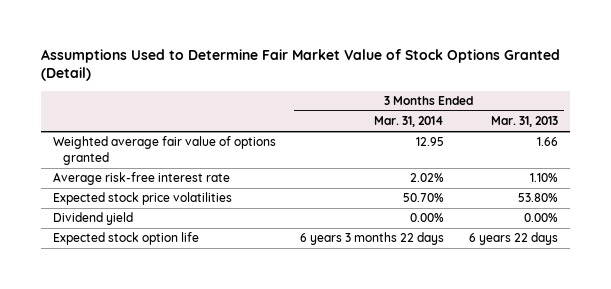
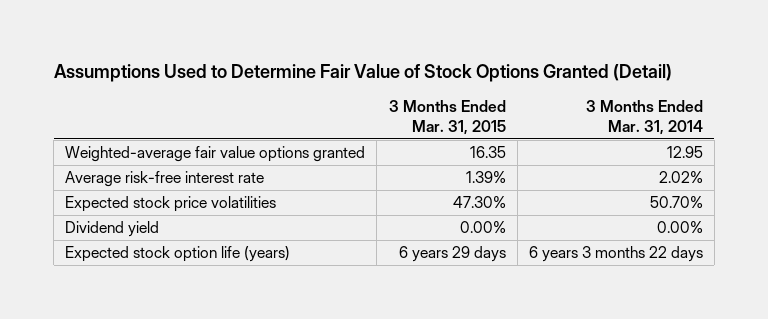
[40,48,560,82] Assumptions Used to Determine Fair Market Value of Stock Options Granted (Detail) -> [53,64,672,83] Assumptions Used to Determine Fair Value of Stock Options Granted (Detail)
[490,116,558,128] Mar. 31, 2013 -> none
none -> [388,99,506,135] 3 Months Ended Mar. 31, 2015
[52,136,276,165] Weighted average fair value of options granted -> [65,146,366,163] Weighted-average fair value options granted
[52,232,199,246] Expected stock option life -> [65,246,291,263] Expected stock option life (years)

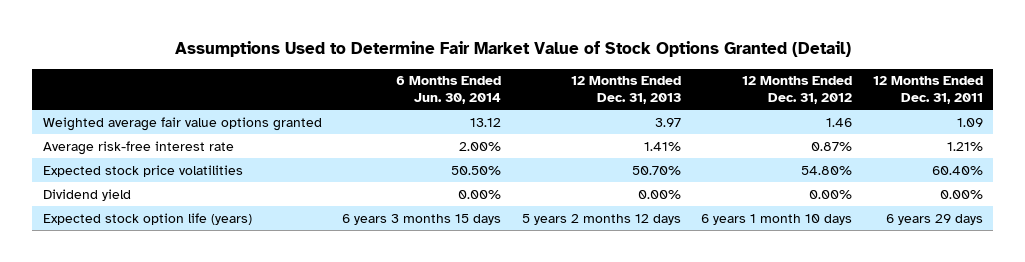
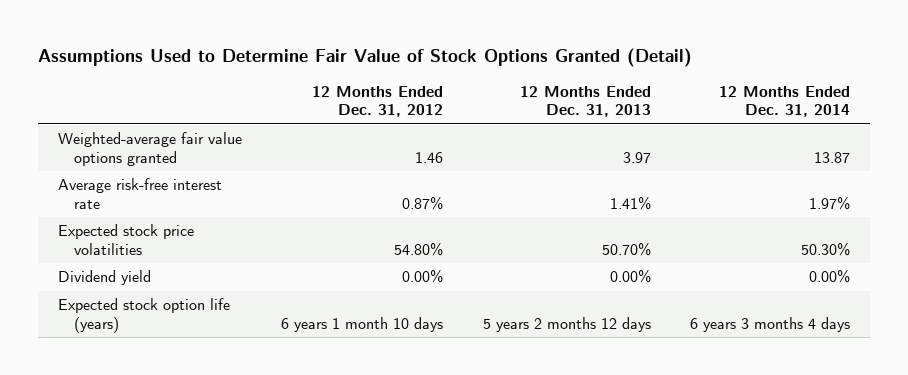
[174,41,851,58] Assumptions Used to Determine Fair Market Value of Stock Options Granted (Detail) -> [37,47,692,67] Assumptions Used to Determine Fair Value of Stock Options Granted (Detail)
[396,76,502,104] 6 Months Ended Jun. 30, 2014 -> none
[872,76,983,104] 12 Months Ended Dec. 31, 2011 -> none
none -> [719,85,851,118] 12 Months Ended Dec. 31, 2014
[42,116,322,131] Weighted average fair value options granted -> [57,132,242,166] Weighted-average fair value options granted

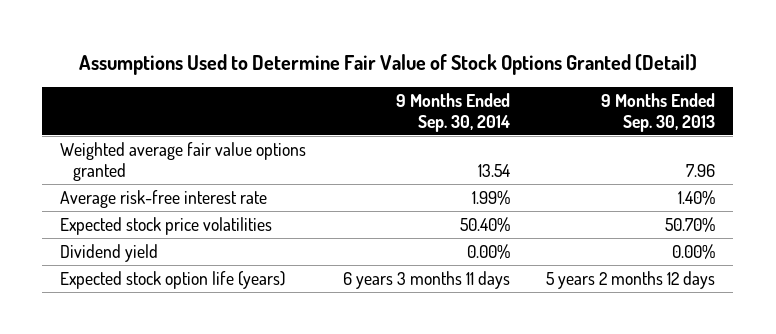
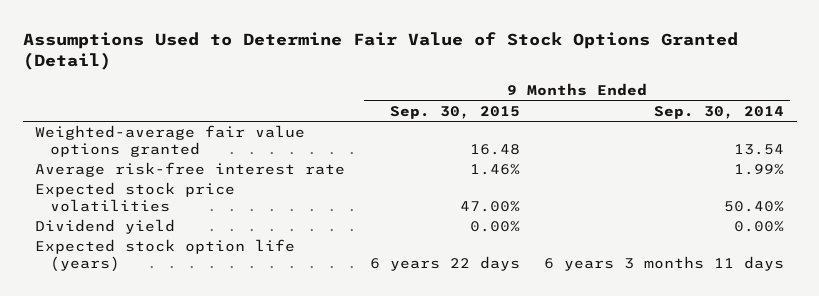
[601,92,716,132] 9 Months Ended Sep. 30, 2013 -> none
none -> [389,105,520,119] Sep. 30, 2015
[60,141,307,181] Weighted average fair value options granted -> [35,125,306,157] Weighted-average fair value options granted

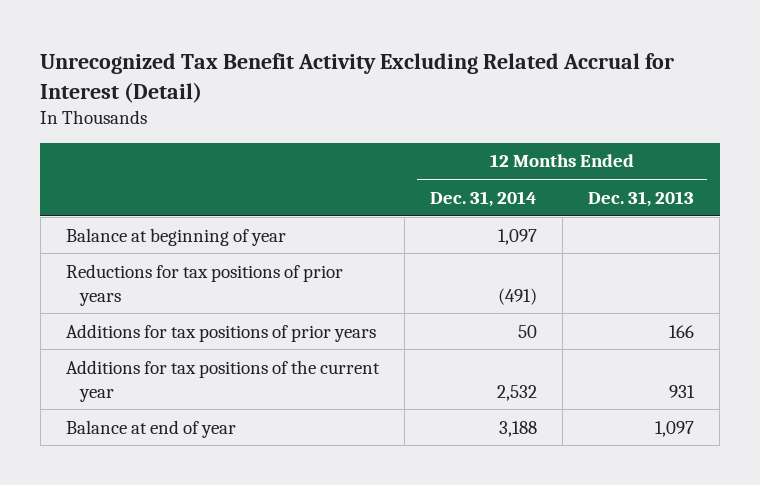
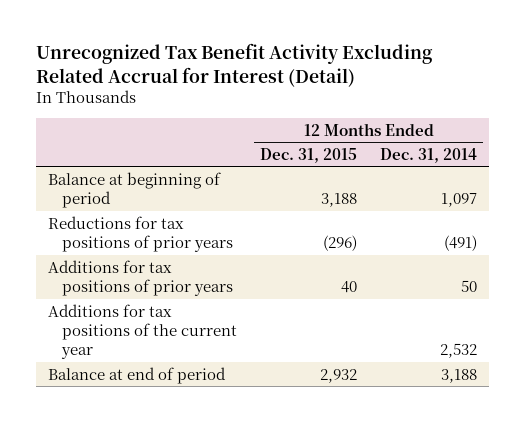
[588,190,695,207] Dec. 31, 2013 -> none
none -> [260,147,358,163] Dec. 31, 2015
[65,227,286,246] Balance at beginning of year -> [47,171,221,208] Balance at beginning of period
[65,419,236,438] Balance at end of year -> [47,366,226,384] Balance at end of period

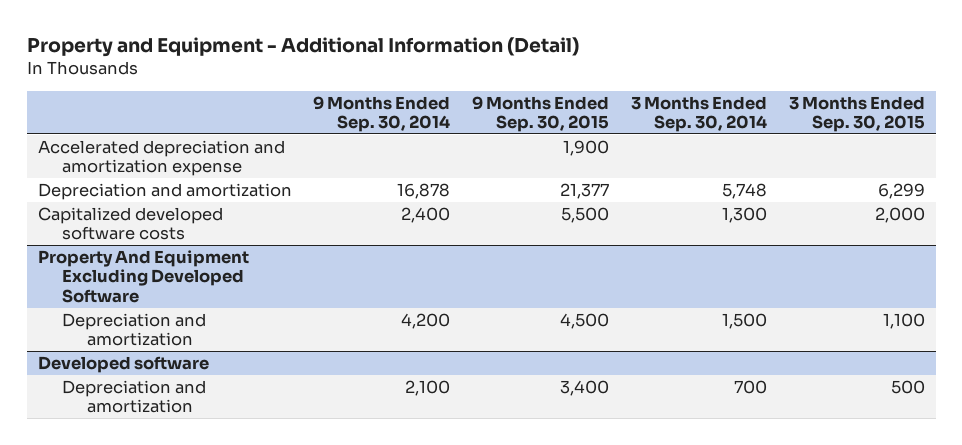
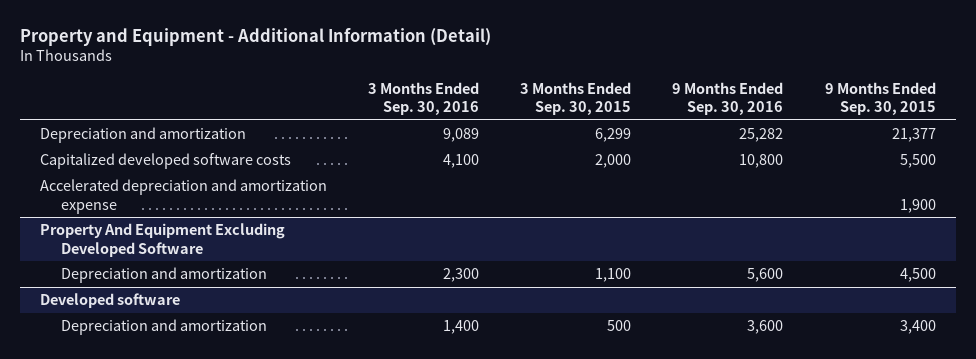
[313,95,451,132] 9 Months Ended Sep. 30, 2014 -> none
[630,95,767,132] 3 Months Ended Sep. 30, 2014 -> none
none -> [368,81,480,116] 3 Months Ended Sep. 30, 2016
none -> [672,81,784,116] 9 Months Ended Sep. 30, 2016
[37,139,285,177] Accelerated depreciation and amortization expense -> [40,179,328,214] Accelerated depreciation and amortization expense

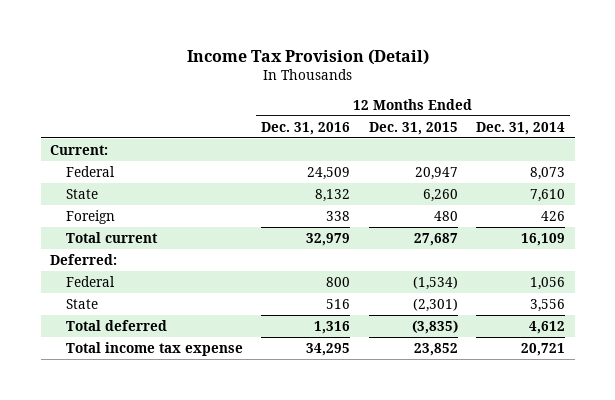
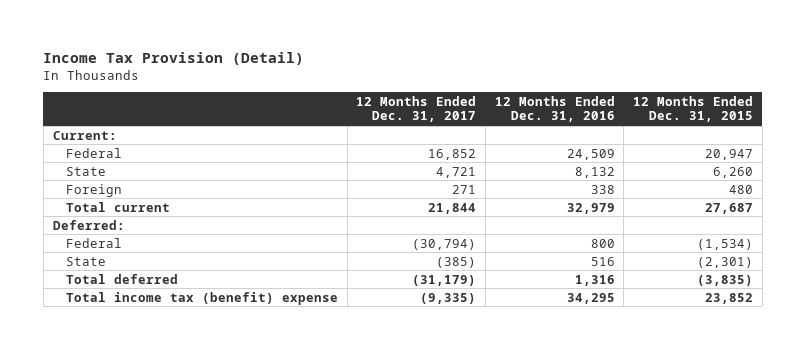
[476,121,566,135] Dec. 31, 2014 -> none
none -> [356,95,477,123] 12 Months Ended Dec. 31, 2017
[65,341,243,356] Total income tax expense -> [66,291,339,305] Total income tax (benefit) expense

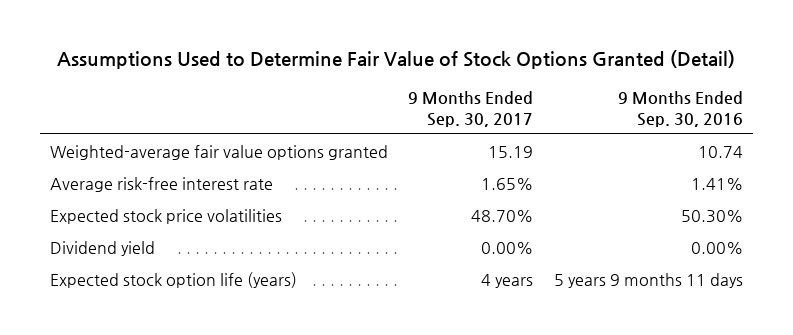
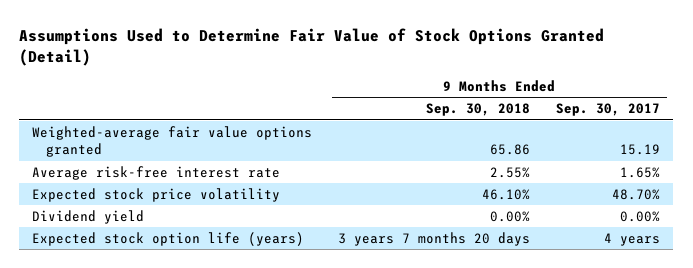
[617,91,743,127] 9 Months Ended Sep. 30, 2016 -> none
none -> [426,103,531,117] Sep. 30, 2018
[50,208,283,224] Expected stock price volatilities -> [32,187,281,202] Expected stock price volatility

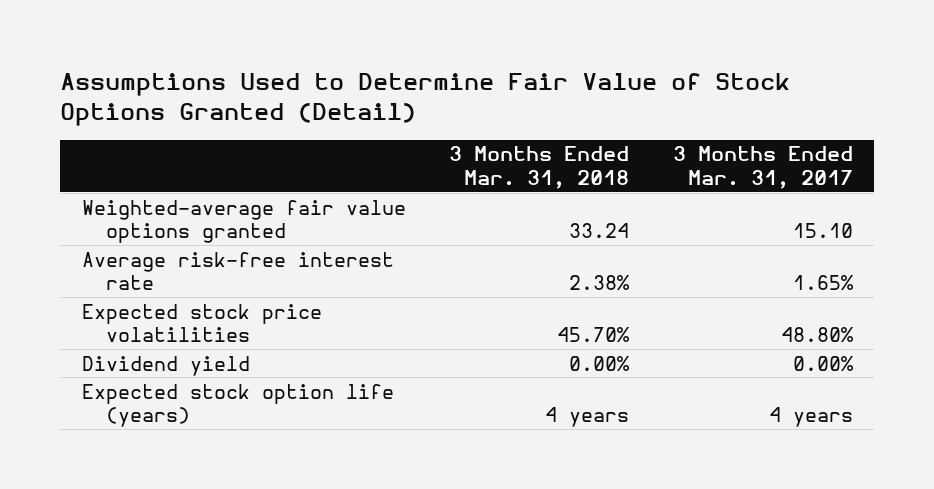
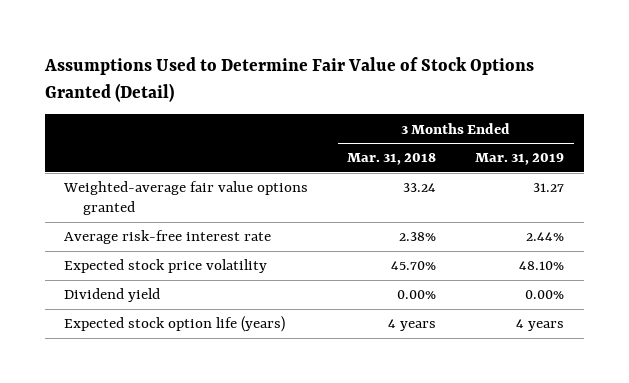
[672,146,853,189] 3 Months Ended Mar. 31, 2017 -> none
none -> [475,153,565,166] Mar. 31, 2019
[81,303,322,343] Expected stock price volatilities -> [64,259,268,274] Expected stock price volatility

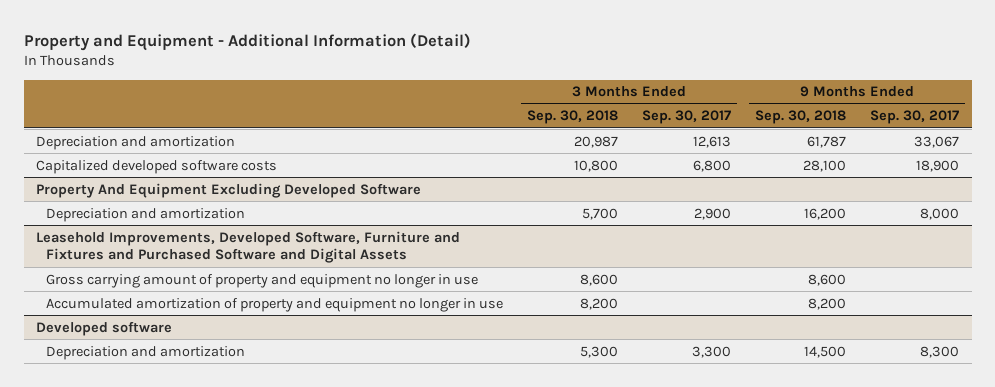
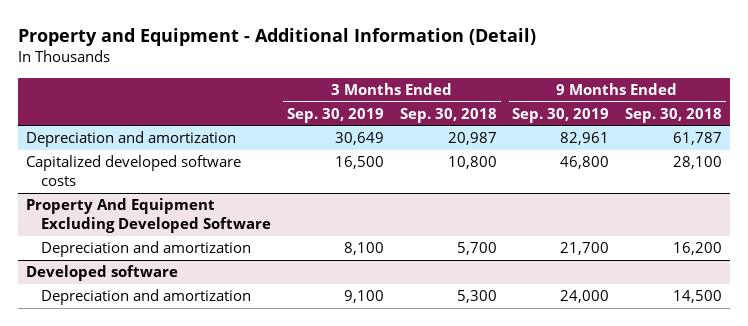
[642,110,732,125] Sep. 30, 2017 -> none
[870,110,960,125] Sep. 30, 2017 -> none
none -> [287,107,385,123] Sep. 30, 2019
none -> [512,107,610,123] Sep. 30, 2019
[35,230,460,264] Leasehold Improvements, Developed Software, Furniture and Fixtures and Purchased Software and Digital Assets -> none
[46,273,479,288] Gross carrying amount of property and equipment no longer in use -> none
[46,297,504,312] Accumulated amortization of property and equipment no longer in use -> none

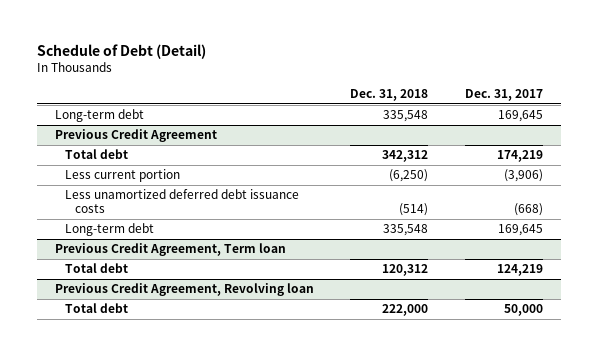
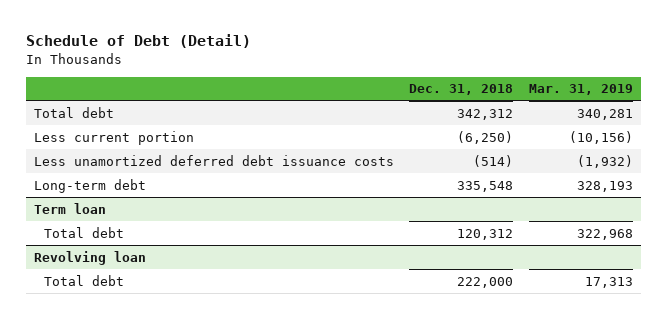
[464,89,543,102] Dec. 31, 2017 -> none
none -> [528,84,633,96] Mar. 31, 2019
[54,109,144,123] Long-term debt -> none
[54,129,217,143] Previous Credit Agreement -> none
[54,243,286,257] Previous Credit Agreement, Term loan -> none
none -> [33,202,106,214] Term loan
[54,283,314,297] Previous Credit Agreement, Revolving loan -> none
none -> [33,250,146,265] Revolving loan

